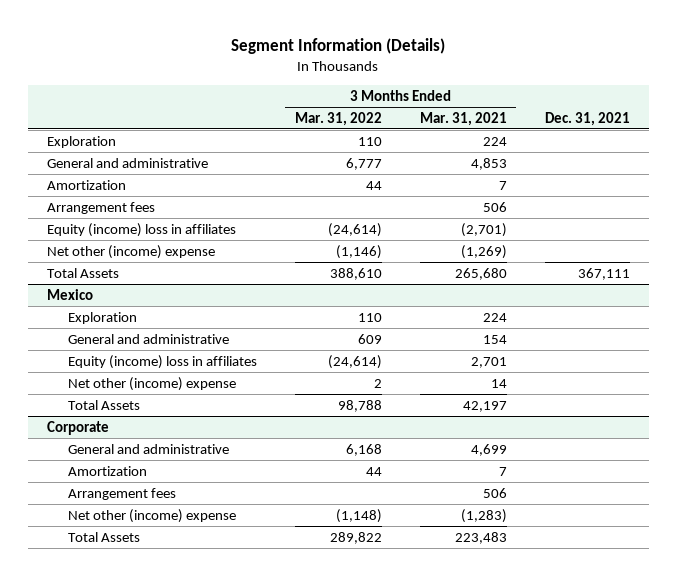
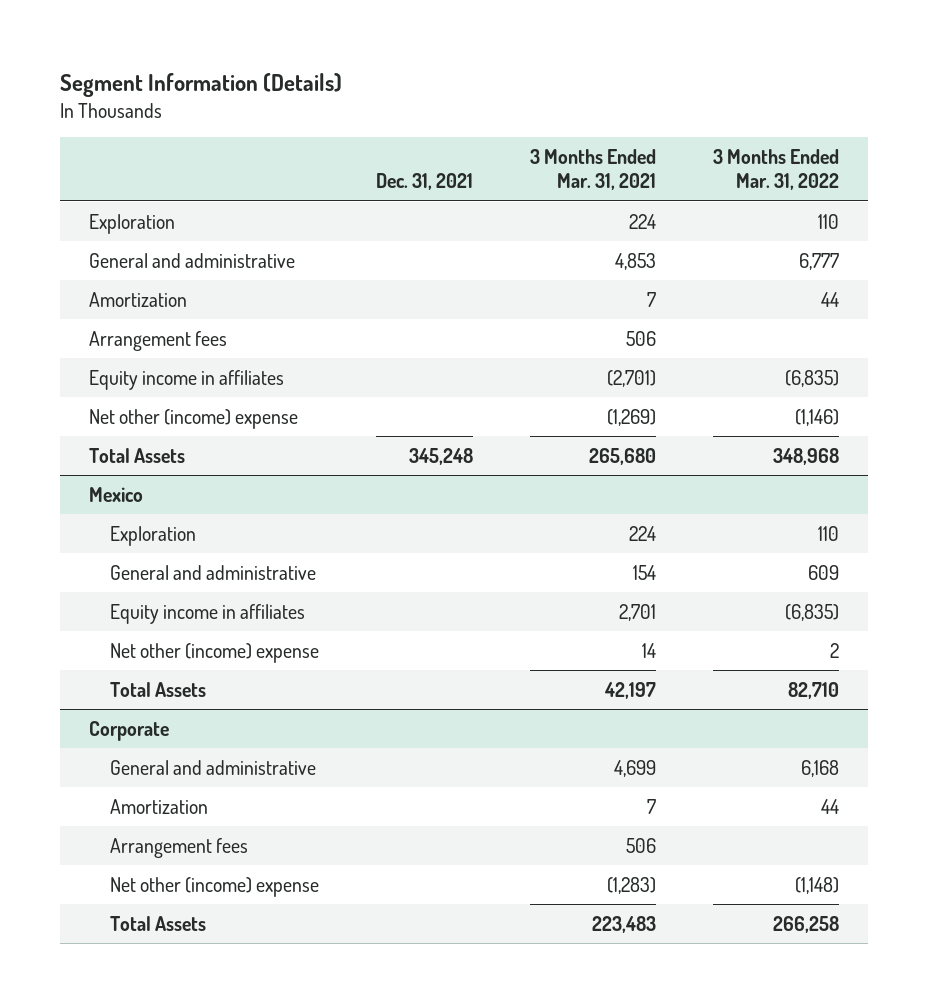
[46,222,236,237] Equity (income) loss in affiliates -> [88,369,284,390] Equity income in affiliates
[327,222,382,237] (24,614) -> [785,369,840,387] (6,835)
[329,267,382,280] 388,610 -> [773,447,840,465] 348,968
[577,267,630,280] 367,111 -> [409,447,474,465] 345,248
[67,354,257,369] Equity (income) loss in affiliates -> [110,603,306,624] Equity income in affiliates
[327,354,382,369] (24,614) -> [785,603,840,621] (6,835)
[337,399,382,412] 98,788 -> [788,681,840,699] 82,710
[329,531,382,544] 289,822 -> [773,915,840,933] 266,258

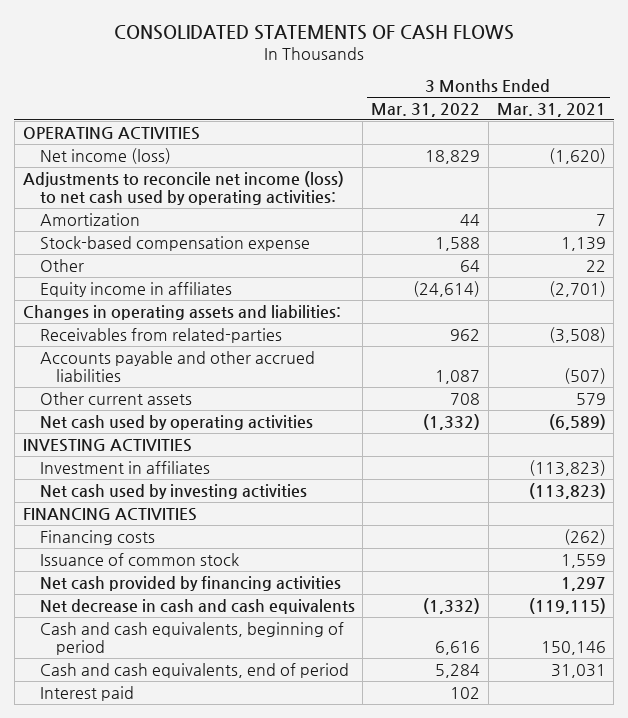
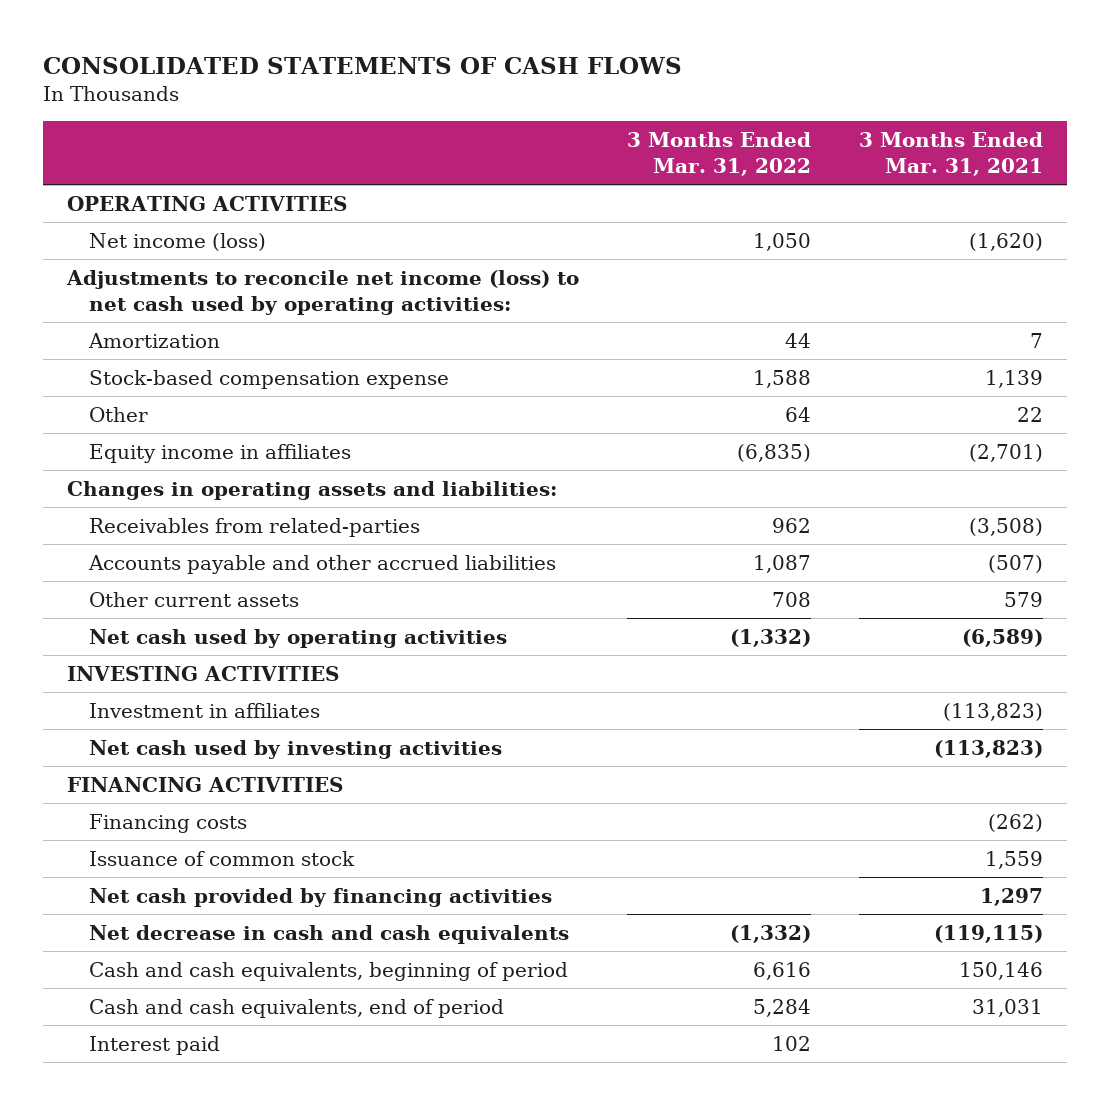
[425,149,481,164] 18,829 -> [753,232,812,251] 1,050
[413,280,481,297] (24,614) -> [737,443,812,462] (6,835)

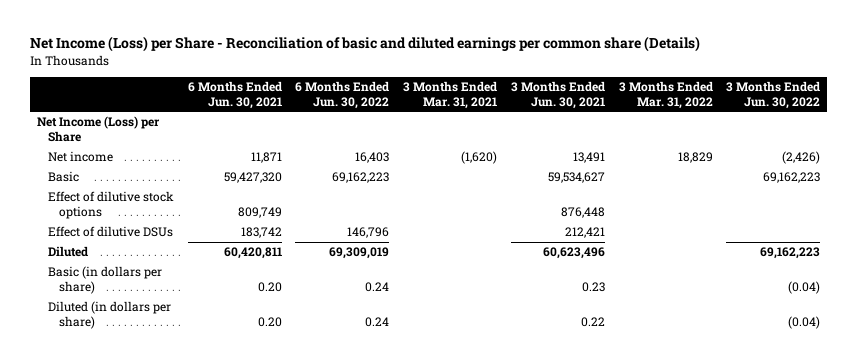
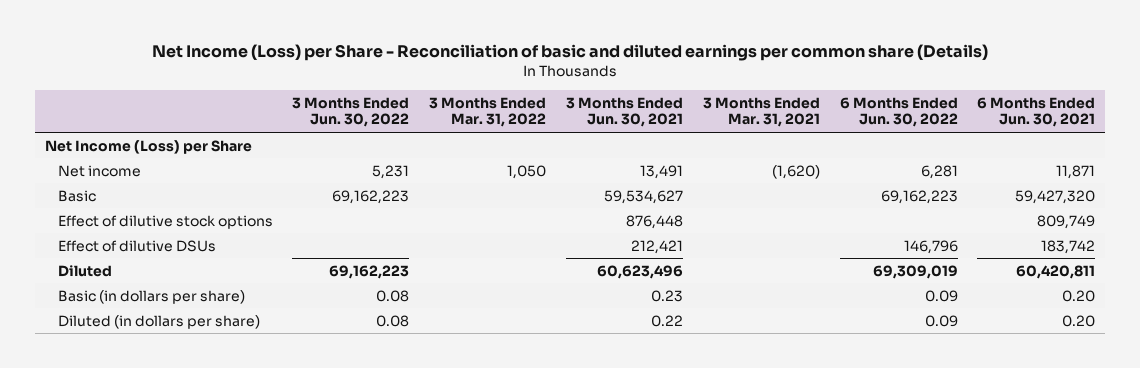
[355,152,390,164] 16,403 -> [920,164,958,179] 6,281
[677,152,713,164] 18,829 -> [507,164,547,179] 1,050
[782,151,821,165] (2,426) -> [372,164,410,179] 5,231
[365,281,390,292] 0.24 -> [924,289,958,302] 0.09
[788,280,821,294] (0.04) -> [376,289,410,302] 0.08
[365,316,390,327] 0.24 -> [924,314,958,327] 0.09
[788,315,821,329] (0.04) -> [376,314,410,327] 0.08

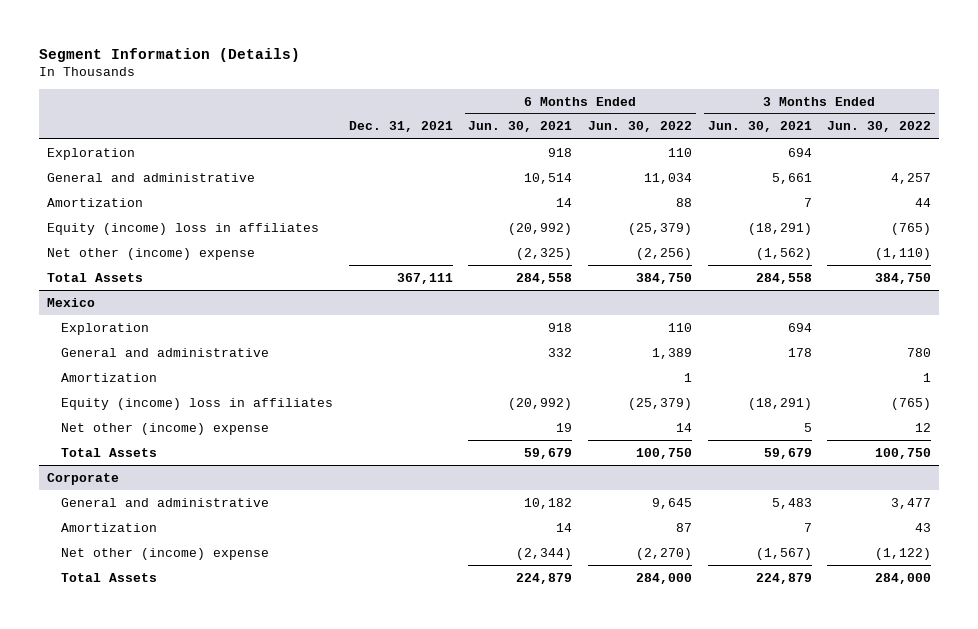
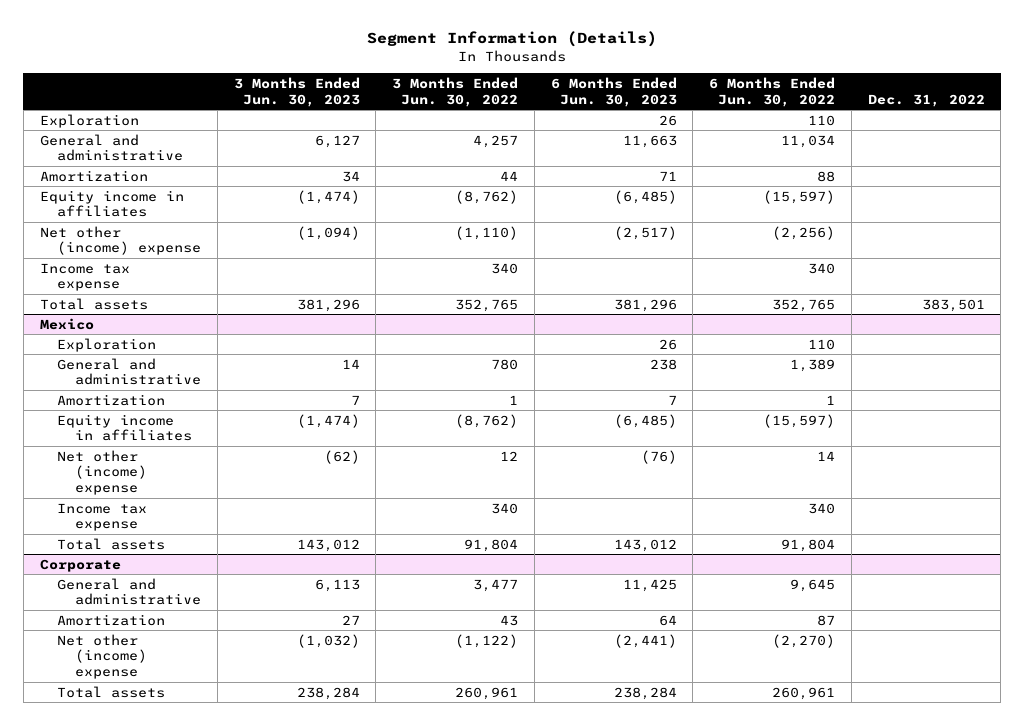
[348,121,453,133] Dec. 31, 2021 -> none
[468,121,573,133] Jun. 30, 2021 -> none
[707,121,812,133] Jun. 30, 2021 -> none
none -> [233,76,360,107] 3 Months Ended Jun. 30, 2023
none -> [550,76,677,107] 6 Months Ended Jun. 30, 2023
none -> [867,93,985,107] Dec. 31, 2022
[46,222,319,235] Equity (income) loss in affiliates -> [39,189,184,218] Equity income in affiliates
[628,222,693,235] (25,379) -> [763,189,836,204] (15,597)
[891,222,932,235] (765) -> [455,189,519,204] (8,762)
none -> [39,262,130,292] Income tax expense
[46,272,143,282] Total Assets -> [39,297,148,310] Total assets
[636,272,693,284] 384,750 -> [772,298,836,312] 352,765
[875,272,932,284] 384,750 -> [455,298,519,312] 352,765
[61,397,334,410] Equity (income) loss in affiliates -> [57,413,192,442] Equity income in affiliates
[628,397,693,410] (25,379) -> [763,413,836,428] (15,597)
[891,397,932,410] (765) -> [455,413,519,428] (8,762)
none -> [57,502,148,532] Income tax expense
[61,447,158,457] Total Assets -> [57,537,166,550] Total assets
[636,447,693,459] 100,750 -> [781,538,836,552] 91,804
[875,447,932,459] 100,750 -> [464,538,519,552] 91,804
[61,572,158,582] Total Assets -> [57,685,166,698] Total assets
[636,572,693,584] 284,000 -> [772,686,836,700] 260,961
[875,572,932,584] 284,000 -> [455,686,519,700] 260,961

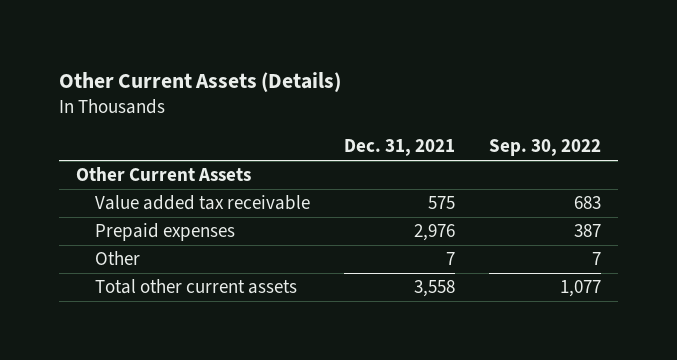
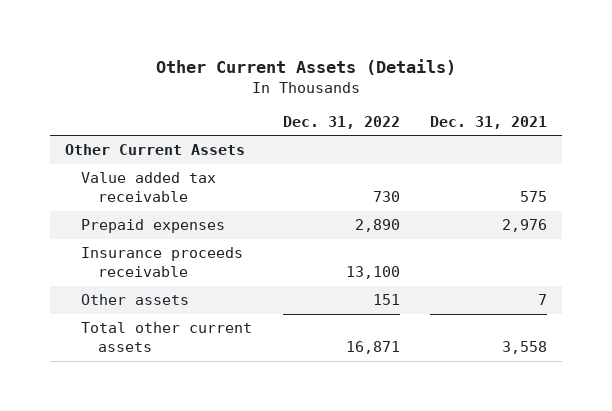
[489,139,602,157] Sep. 30, 2022 -> none
none -> [282,115,400,129] Dec. 31, 2022
none -> [81,247,244,278] Insurance proceeds receivable
[94,251,140,266] Other -> [81,294,190,306] Other assets

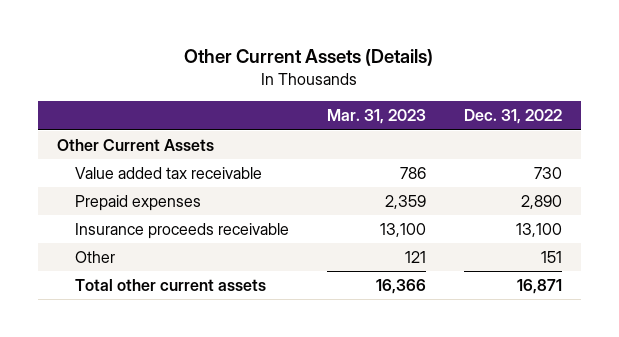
[429,115,547,129] Dec. 31, 2021 -> none
none -> [326,109,426,125] Mar. 31, 2023
[81,294,190,306] Other assets -> [74,250,115,263] Other

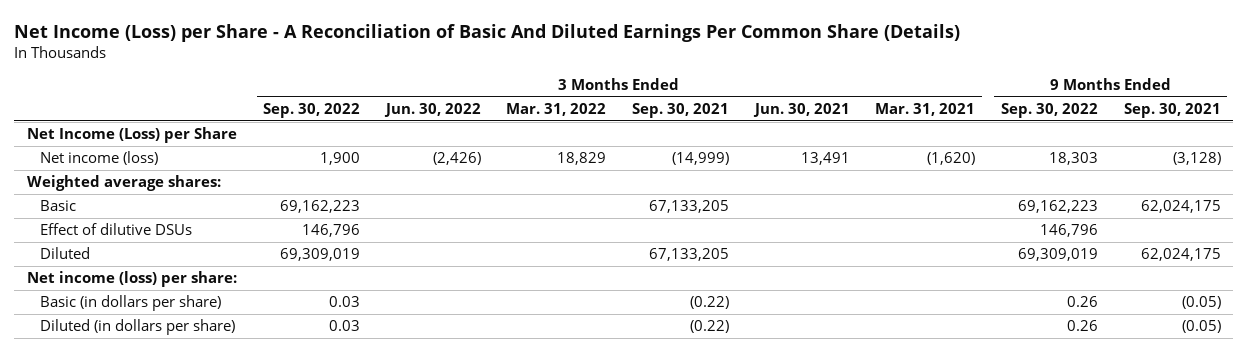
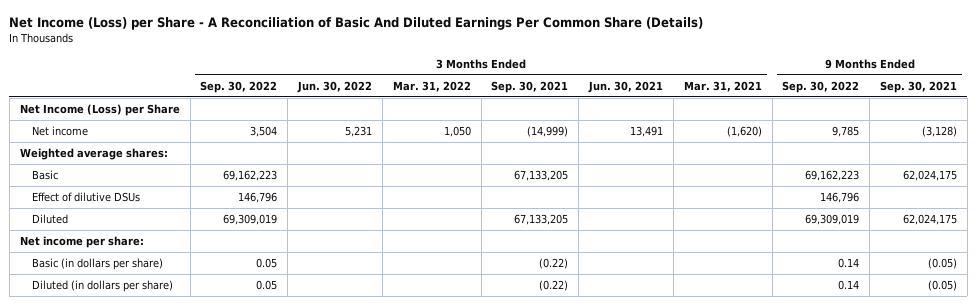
[39,151,158,166] Net income (loss) -> [31,125,88,136] Net income
[319,152,360,166] 1,900 -> [250,125,278,137] 3,504
[432,152,481,166] (2,426) -> [345,125,373,137] 5,231
[557,152,607,166] 18,829 -> [443,125,471,137] 1,050
[1048,152,1098,166] 18,303 -> [832,125,860,137] 9,785
[27,271,238,288] Net income (loss) per share: -> [19,235,144,248] Net income per share:
[328,296,360,308] 0.03 -> [256,257,278,268] 0.05
[1066,296,1098,308] 0.26 -> [838,257,860,268] 0.14
[328,320,360,332] 0.03 -> [256,279,278,290] 0.05
[1066,320,1098,332] 0.26 -> [838,279,860,290] 0.14

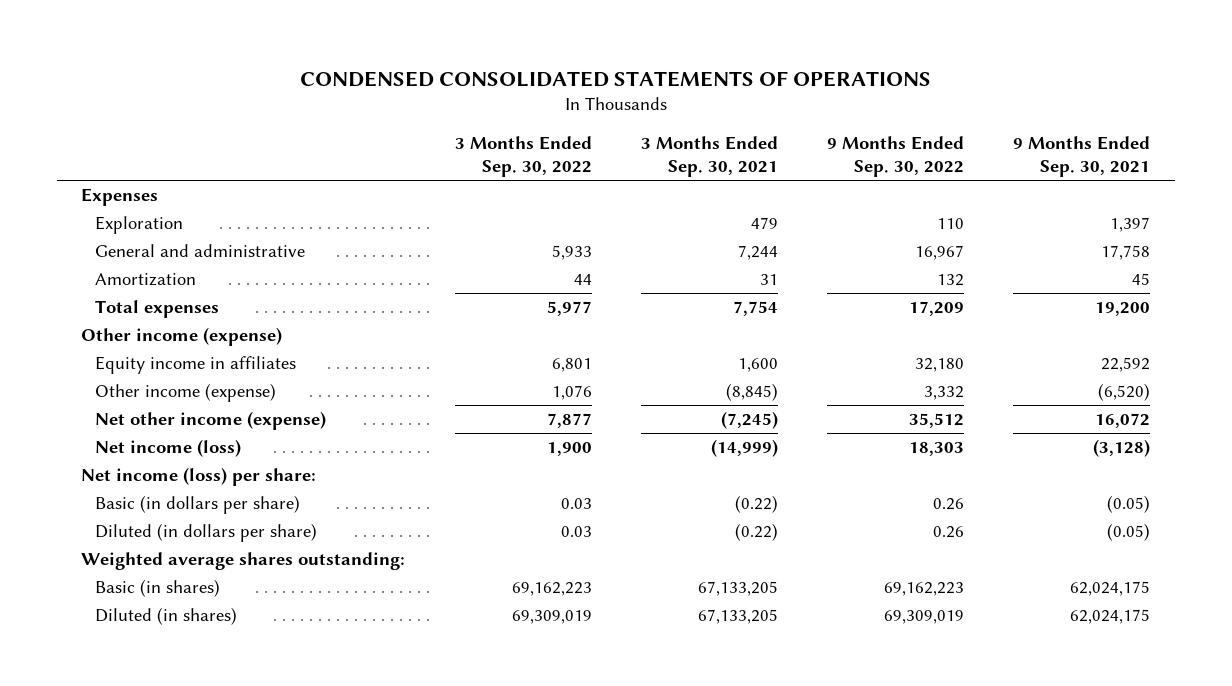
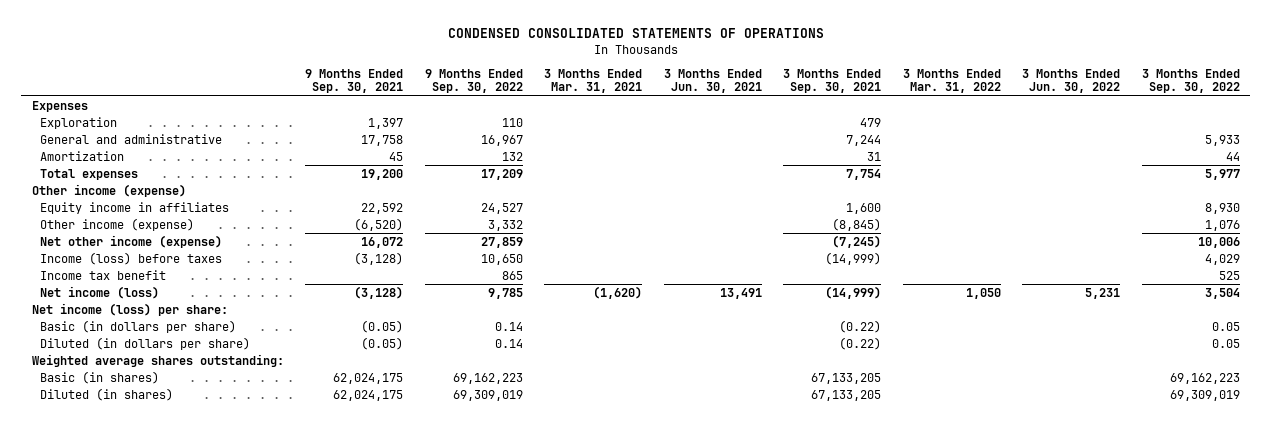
none -> [544,69,643,94] 3 Months Ended Mar. 31, 2021
none -> [663,69,762,94] 3 Months Ended Jun. 30, 2021
none -> [902,69,1001,94] 3 Months Ended Mar. 31, 2022
none -> [1022,69,1121,94] 3 Months Ended Jun. 30, 2022
[551,357,592,372] 6,801 -> [1204,202,1240,214] 8,930
[915,357,965,372] 32,180 -> [480,202,523,214] 24,527
[546,412,592,428] 7,877 -> [1197,236,1240,248] 10,006
[909,412,965,428] 35,512 -> [480,236,523,248] 27,859
none -> [40,251,223,265] Income (loss) before taxes
none -> [40,269,167,280] Income tax benefit
[546,441,592,456] 1,900 -> [1204,287,1240,299] 3,504
[909,441,965,456] 18,303 -> [487,287,523,299] 9,785
[560,497,592,509] 0.03 -> [1211,321,1240,331] 0.05
[933,497,965,510] 0.26 -> [494,321,523,331] 0.14
[560,525,592,537] 0.03 -> [1211,338,1240,348] 0.05
[933,525,965,538] 0.26 -> [494,338,523,348] 0.14

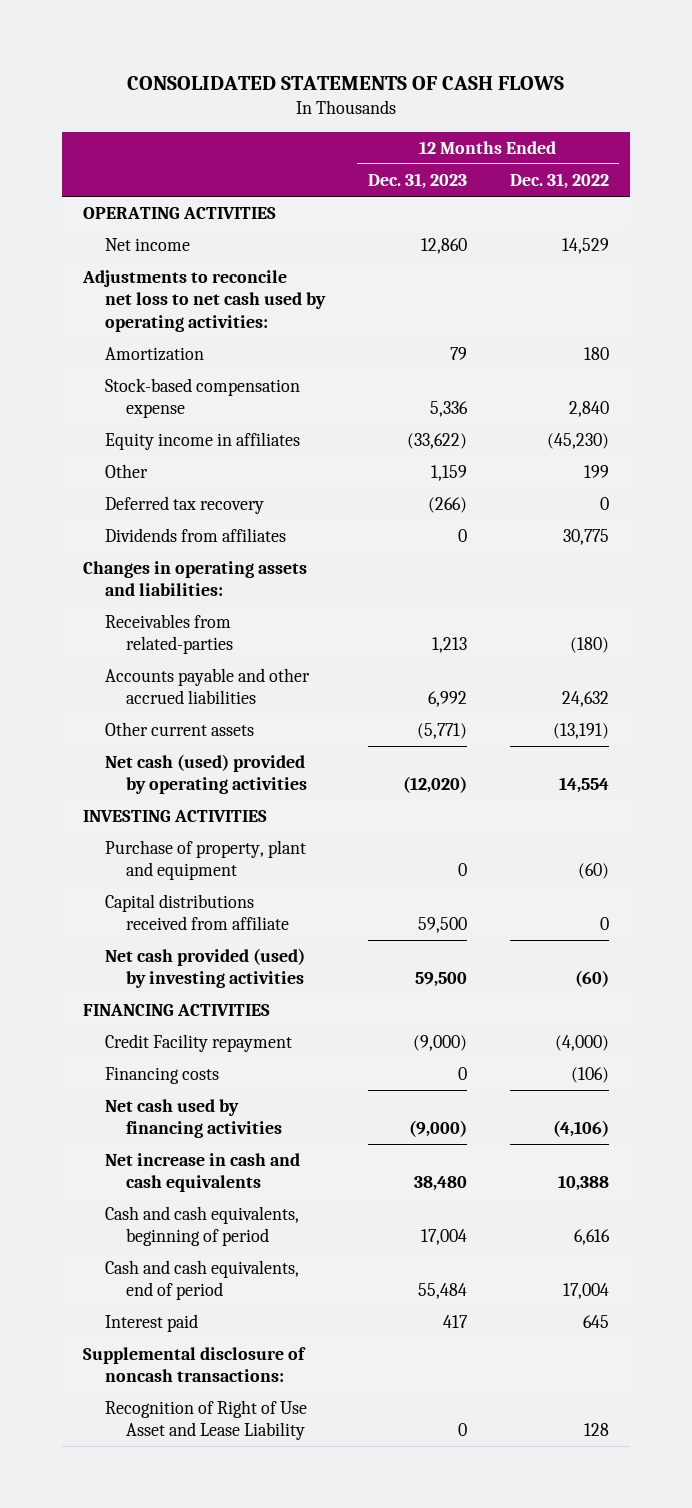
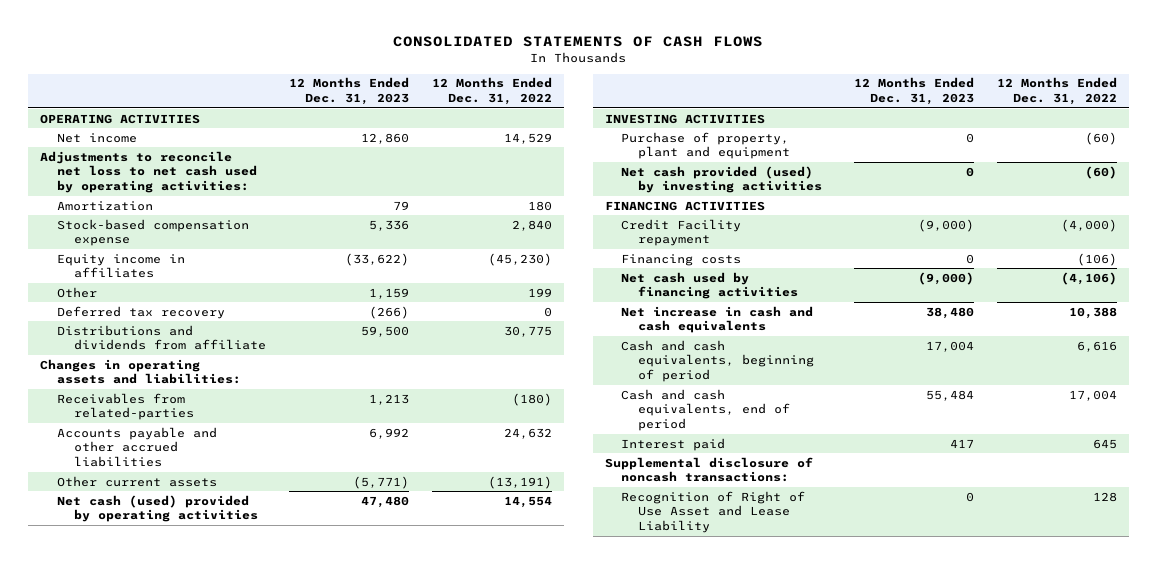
[104,528,286,543] Dividends from affiliates -> [56,324,266,351] Distributions and dividends from affiliate
[457,529,467,543] 0 -> [360,325,409,337] 59,500
[402,776,467,794] (12,020) -> [360,495,409,508] 47,480
[104,894,290,931] Capital distributions received from affiliate -> none
[414,972,467,988] 59,500 -> [965,166,974,177] 0

